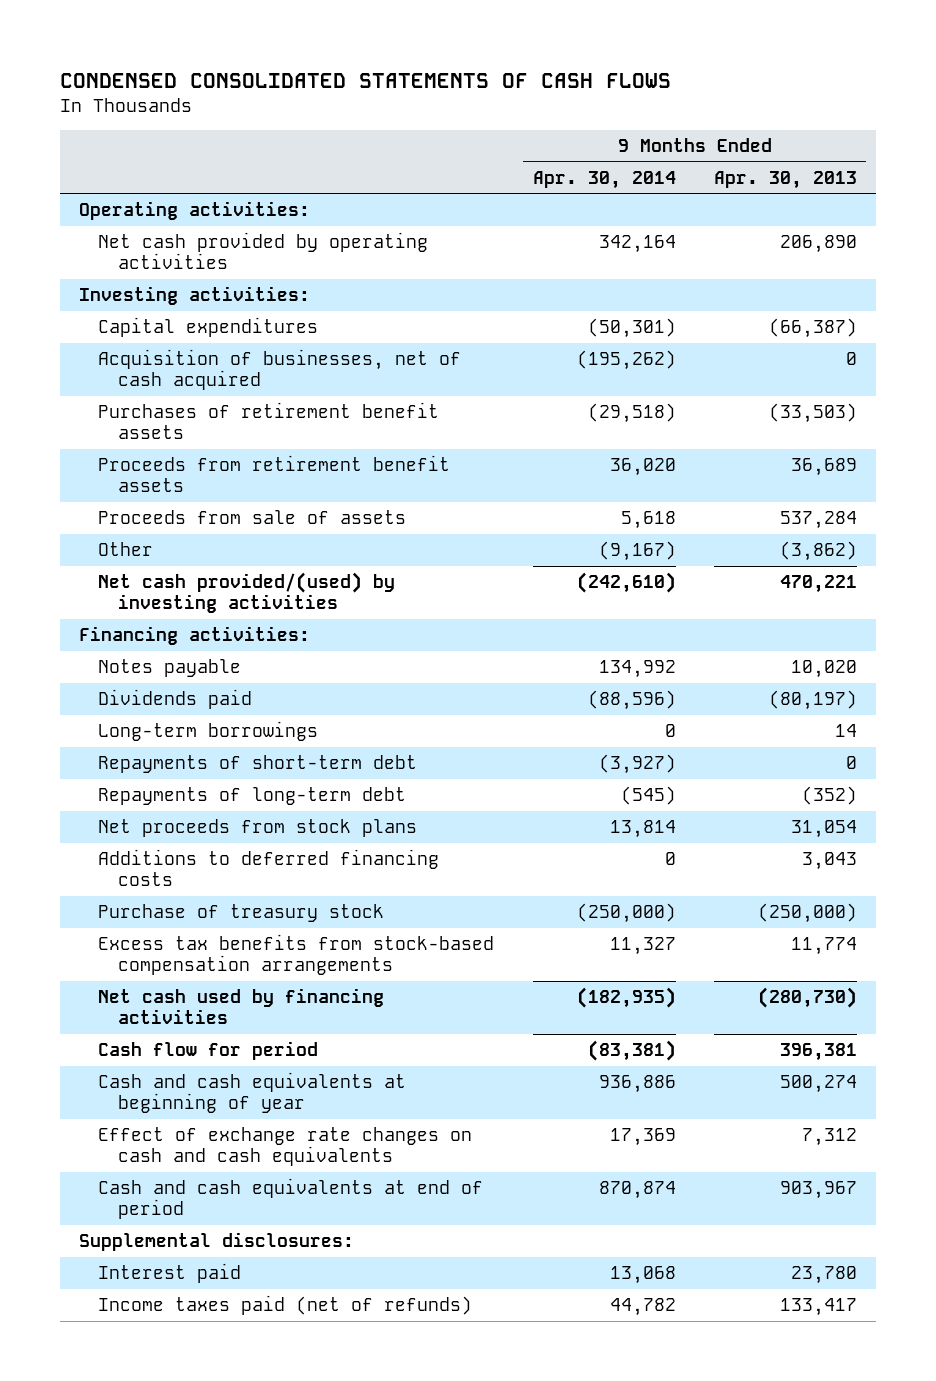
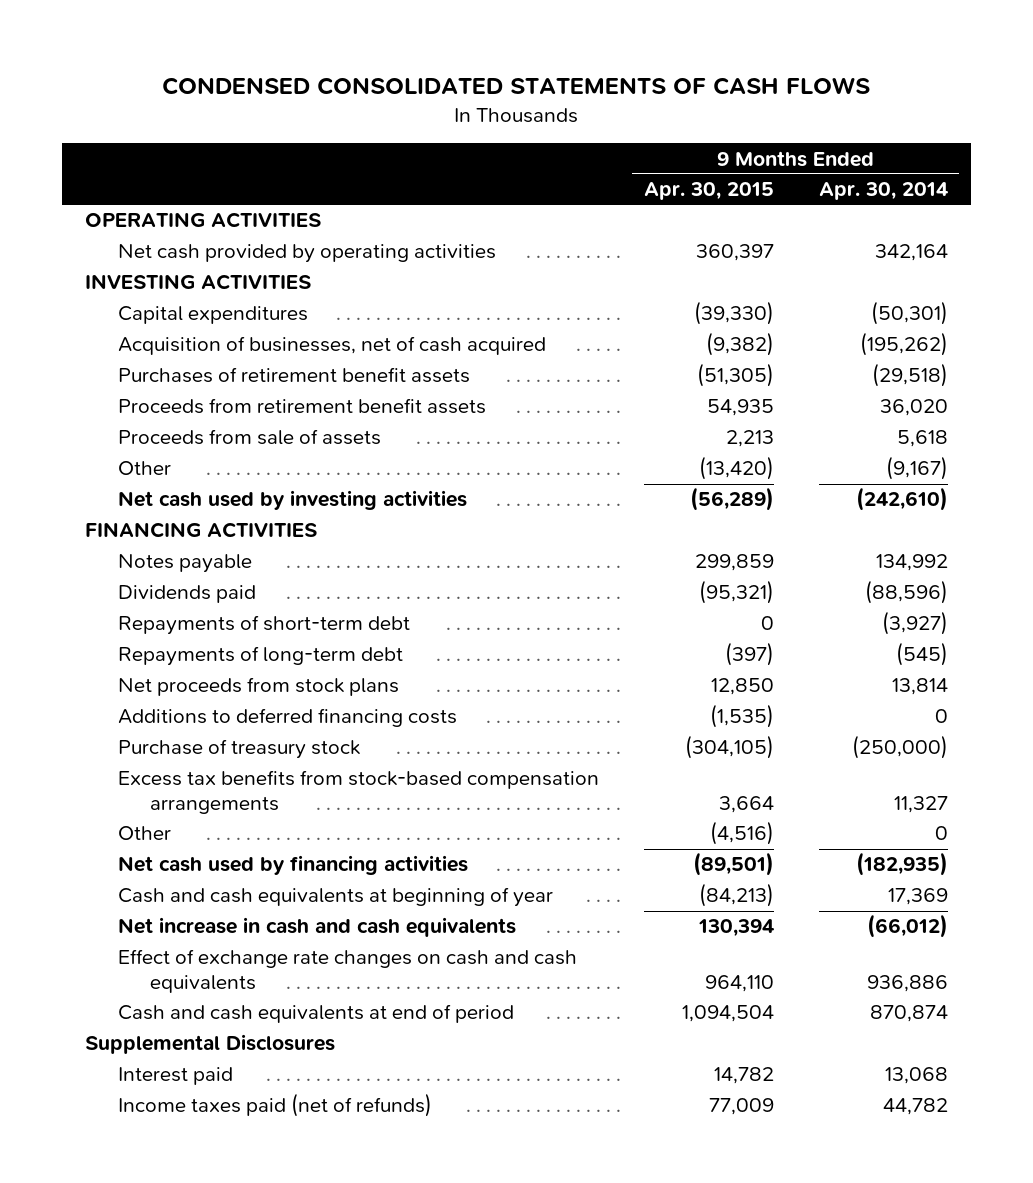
[713,170,857,189] Apr. 30, 2013 -> none
none -> [643,182,774,201] Apr. 30, 2015
[79,201,311,221] Operating activities: -> [84,212,321,229] OPERATING ACTIVITIES
[79,286,311,306] Investing activities: -> [84,274,311,291] INVESTING ACTIVITIES
[98,572,396,614] Net cash provided/(used) by investing activities -> [117,490,467,511] Net cash used by investing activities
[79,626,311,646] Financing activities: -> [84,522,317,539] FINANCING ACTIVITIES
[98,721,319,742] Long-term borrowings -> none
none -> [117,826,171,841] Other
[98,1041,319,1061] Cash flow for period -> none
[598,1075,676,1094] 936,886 -> [887,888,948,906] 17,369
none -> [117,917,516,938] Net increase in cash and cash equivalents
[609,1128,676,1147] 17,369 -> [866,974,948,992] 936,886
[79,1232,355,1252] Supplemental disclosures: -> [84,1034,335,1055] Supplemental Disclosures

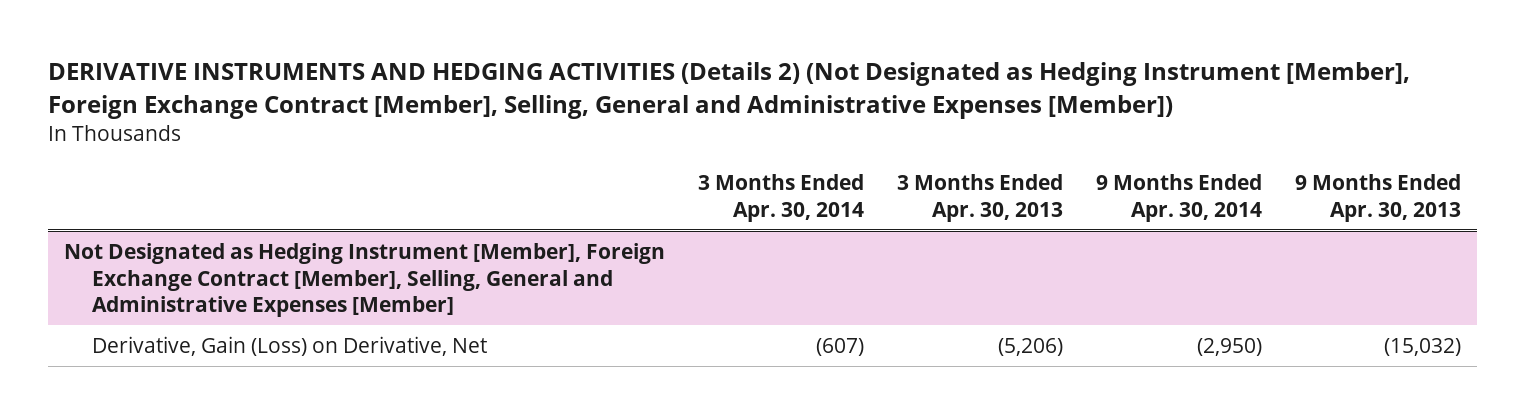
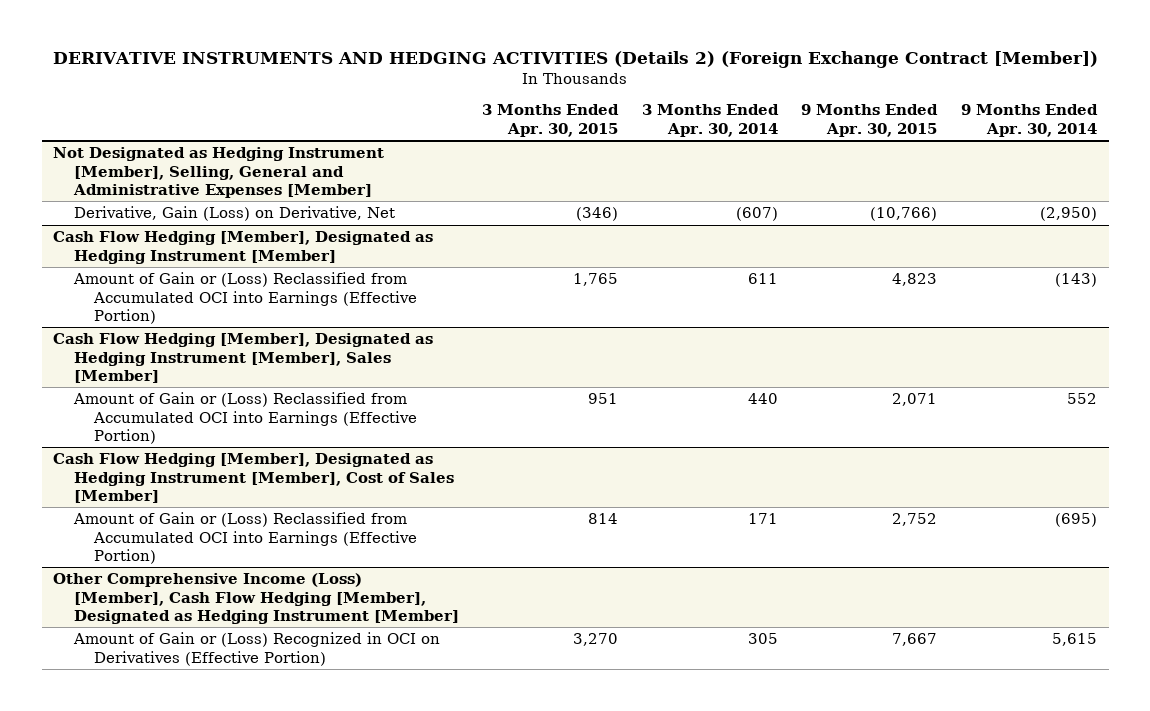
[47,62,1410,119] DERIVATIVE INSTRUMENTS AND HEDGING ACTIVITIES (Details 2) (Not Designated as Hedging Instrument [Member], Foreign Exchange Contract [Member], Selling, General and Administrative Expenses [Member]) -> [53,51,1099,69] DERIVATIVE INSTRUMENTS AND HEDGING ACTIVITIES (Details 2) (Foreign Exchange Contract [Member])
[897,173,1064,222] 3 Months Ended Apr. 30, 2013 -> none
[1294,173,1461,222] 9 Months Ended Apr. 30, 2013 -> none
none -> [482,104,620,137] 3 Months Ended Apr. 30, 2015
none -> [801,104,939,137] 9 Months Ended Apr. 30, 2015
[64,243,666,318] Not Designated as Hedging Instrument [Member], Foreign Exchange Contract [Member], Selling, General and Administrative Expenses [Member] -> [53,147,385,198] Not Designated as Hedging Instrument [Member], Selling, General and Administrative Expenses [Member]
none -> [53,231,434,264] Cash Flow Hedging [Member], Designated as Hedging Instrument [Member]
none -> [72,272,418,324] Amount of Gain or (Loss) Reclassified from Accumulated OCI into Earnings (Effective Portion)
none -> [53,333,434,383] Cash Flow Hedging [Member], Designated as Hedging Instrument [Member], Sales [Member]
none -> [72,392,418,444] Amount of Gain or (Loss) Reclassified from Accumulated OCI into Earnings (Effective Portion)
none -> [53,453,454,503] Cash Flow Hedging [Member], Designated as Hedging Instrument [Member], Cost of Sales [Member]
none -> [72,512,418,564] Amount of Gain or (Loss) Reclassified from Accumulated OCI into Earnings (Effective Portion)
none -> [53,573,459,624] Other Comprehensive Income (Loss) [Member], Cash Flow Hedging [Member], Designated as Hedging Instrument [Member]
none -> [72,632,440,666] Amount of Gain or (Loss) Recognized in OCI on Derivatives (Effective Portion)

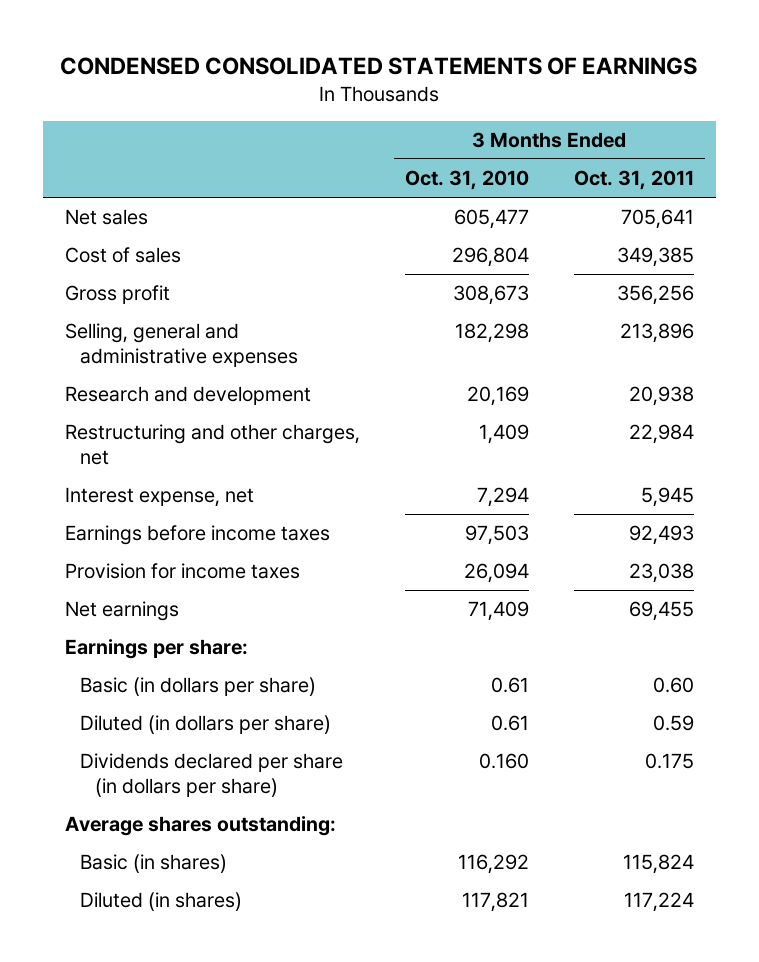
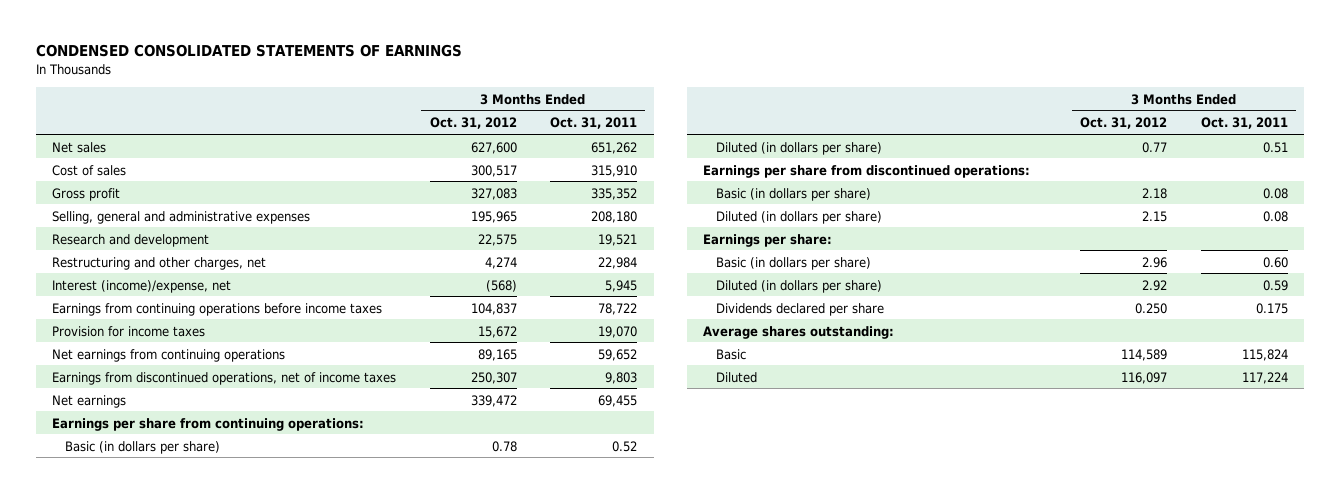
[404,170,529,191] Oct. 31, 2010 -> none
none -> [429,117,517,130] Oct. 31, 2012
[620,209,694,230] 705,641 -> [590,141,637,154] 651,262
[616,247,694,268] 349,385 -> [590,164,637,177] 315,910
[616,285,694,306] 356,256 -> [590,187,637,200] 335,352
[619,323,694,344] 213,896 -> [590,210,637,223] 208,180
[628,386,694,407] 20,938 -> [597,233,637,246] 19,521
[64,487,254,508] Interest expense, net -> [52,279,232,293] Interest (income)/expense, net
[64,525,330,546] Earnings before income taxes -> [52,302,383,316] Earnings from continuing operations before income taxes
[628,525,694,546] 92,493 -> [597,302,637,315] 78,722
[628,563,694,584] 23,038 -> [597,325,637,338] 19,070
none -> [52,348,286,362] Net earnings from continuing operations
none -> [52,371,397,385] Earnings from discontinued operations, net of income taxes
none -> [52,417,365,431] Earnings per share from continuing operations:
none -> [65,440,221,454] Basic (in dollars per share)
none -> [716,141,883,155] Diluted (in dollars per share)
none -> [703,164,1031,178] Earnings per share from discontinued operations:
none -> [716,187,872,201] Basic (in dollars per share)
none -> [716,210,883,224] Diluted (in dollars per share)
[79,753,343,798] Dividends declared per share (in dollars per share) -> [716,302,885,316] Dividends declared per share
[79,854,227,874] Basic (in shares) -> [716,348,747,360] Basic
[79,892,242,912] Diluted (in shares) -> [716,371,758,383] Diluted

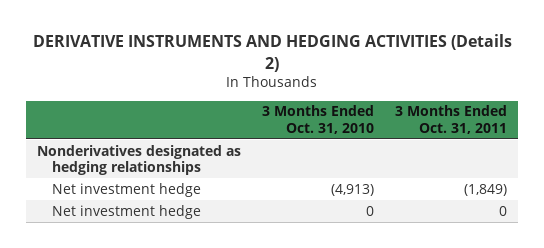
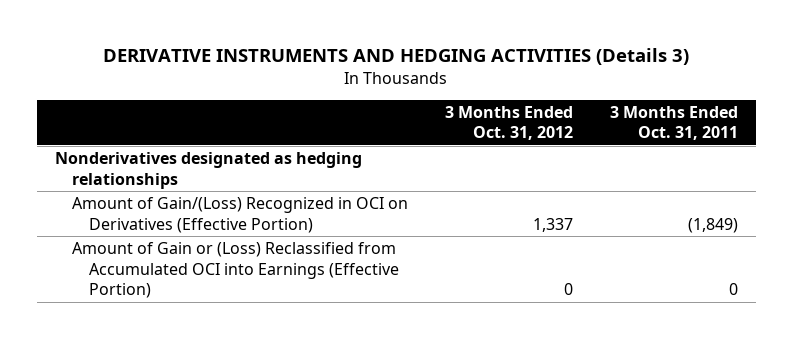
[33,34,513,72] DERIVATIVE INSTRUMENTS AND HEDGING ACTIVITIES (Details 2) -> [103,47,690,65] DERIVATIVE INSTRUMENTS AND HEDGING ACTIVITIES (Details 3)
[262,105,375,134] 3 Months Ended Oct. 31, 2010 -> none
none -> [444,105,573,141] 3 Months Ended Oct. 31, 2012
[51,182,201,197] Net investment hedge -> [71,197,408,233] Amount of Gain/(Loss) Recognized in OCI on Derivatives (Effective Portion)
[51,204,201,219] Net investment hedge -> [71,242,399,299] Amount of Gain or (Loss) Reclassified from Accumulated OCI into Earnings (Effective Portion)

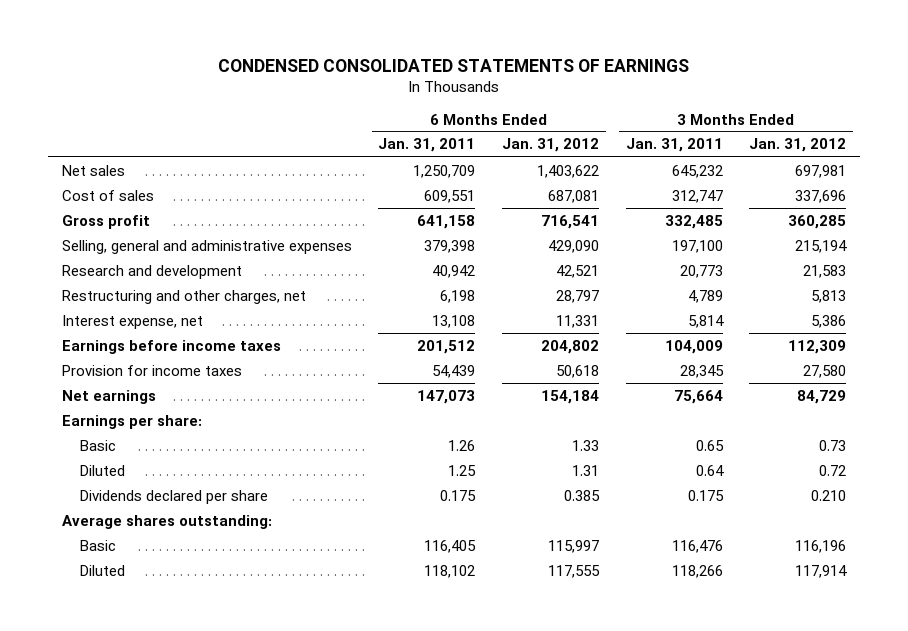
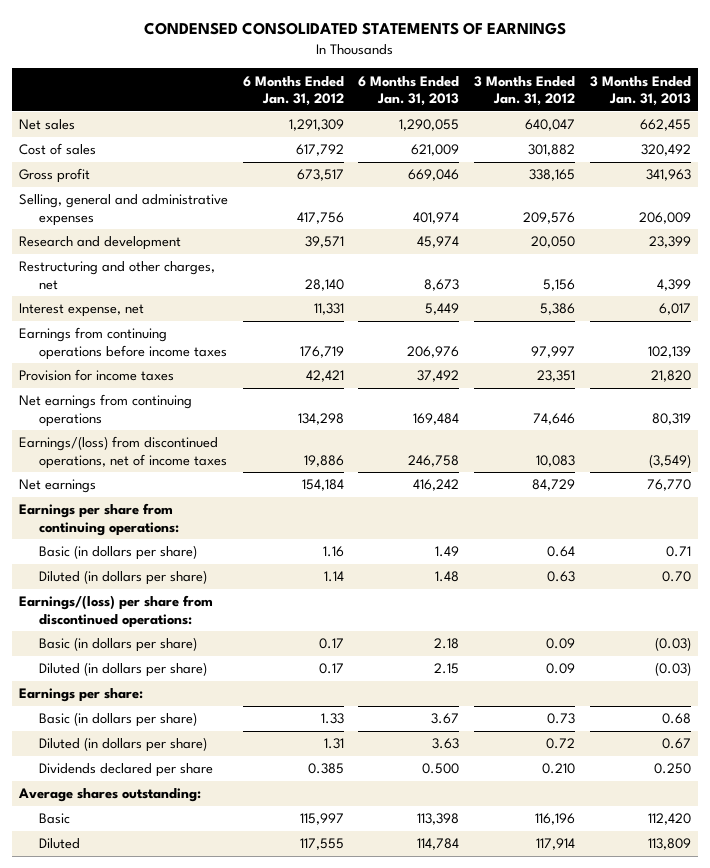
[378,138,476,153] Jan. 31, 2011 -> none
[625,138,723,153] Jan. 31, 2011 -> none
none -> [358,75,460,106] 6 Months Ended Jan. 31, 2013
none -> [589,75,691,106] 3 Months Ended Jan. 31, 2013
[537,164,600,178] 1,403,622 -> [288,119,344,132] 1,291,309
[795,164,847,178] 697,981 -> [525,119,576,132] 640,047
[548,189,600,203] 687,081 -> [295,144,344,157] 617,792
[795,189,847,203] 337,696 -> [528,144,576,157] 301,882
[541,214,600,229] 716,541 -> [296,169,344,182] 673,517
[788,214,847,229] 360,285 -> [529,169,576,182] 338,165
[548,239,600,253] 429,090 -> [296,211,344,224] 417,756
[795,239,848,253] 215,194 -> [523,211,576,224] 209,576
[556,264,600,278] 42,521 -> [304,236,344,249] 39,571
[803,264,847,278] 21,583 -> [531,236,576,249] 20,050
[556,289,600,303] 28,797 -> [304,278,344,291] 28,140
[811,289,847,303] 5,813 -> [543,278,576,291] 5,156
[61,339,281,354] Earnings before income taxes -> [19,327,227,360] Earnings from continuing operations before income taxes
[541,339,600,354] 204,802 -> [299,345,344,358] 176,719
[788,339,847,354] 112,309 -> [531,345,576,358] 97,997
[556,364,600,378] 50,618 -> [305,370,344,383] 42,421
[803,364,847,378] 27,580 -> [537,370,576,383] 23,351
none -> [19,394,193,427] Net earnings from continuing operations
none -> [19,436,227,469] Earnings/(loss) from discontinued operations, net of income taxes
none -> [19,503,179,536] Earnings per share from continuing operations:
none -> [38,545,197,561] Basic (in dollars per share)
none -> [38,570,207,586] Diluted (in dollars per share)
none -> [19,595,214,628] Earnings/(loss) per share from discontinued operations:
none -> [38,637,197,653] Basic (in dollars per share)
none -> [38,662,207,678] Diluted (in dollars per share)
[80,439,117,451] Basic -> [38,712,197,728] Basic (in dollars per share)
[80,464,126,476] Diluted -> [38,737,207,753] Diluted (in dollars per share)

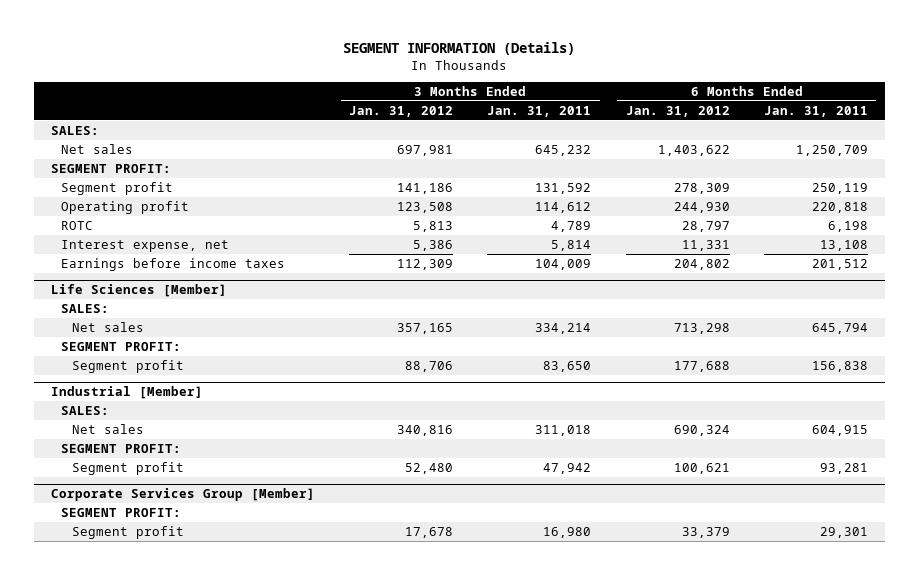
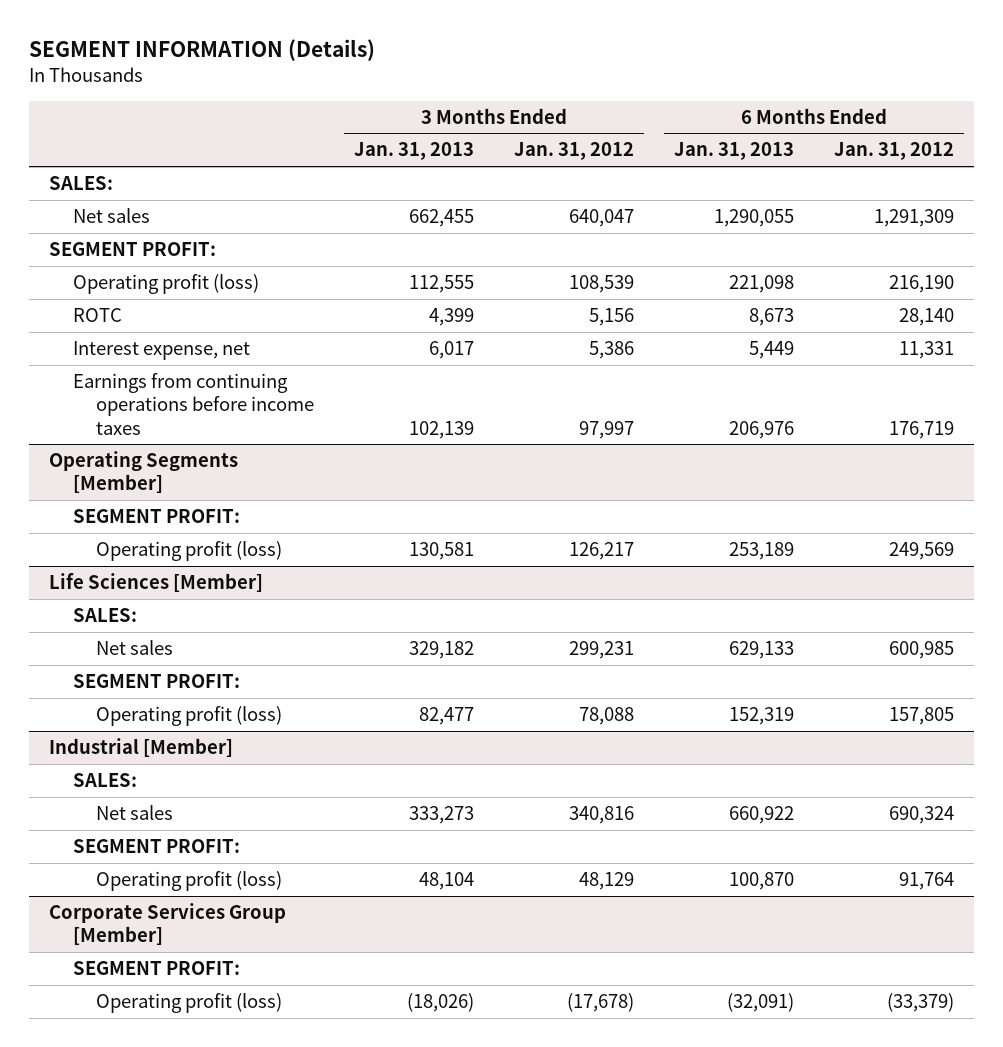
[487,105,592,117] Jan. 31, 2011 -> none
[763,105,868,117] Jan. 31, 2011 -> none
none -> [354,142,475,161] Jan. 31, 2013
none -> [674,142,795,161] Jan. 31, 2013
[397,144,454,156] 697,981 -> [569,209,635,228] 640,047
[657,144,730,156] 1,403,622 -> [873,209,954,228] 1,291,309
[61,200,190,214] Operating profit -> none
[61,181,174,195] Segment profit -> [72,274,259,295] Operating profit (loss)
[397,182,454,194] 141,186 -> [569,275,635,294] 108,539
[673,182,730,194] 278,309 -> [888,275,954,294] 216,190
[413,220,454,232] 5,813 -> [589,308,635,327] 5,156
[681,220,730,232] 28,797 -> [898,308,954,327] 28,140
[61,257,286,271] Earnings before income taxes -> [72,373,315,435] Earnings from continuing operations before income taxes
[397,258,454,270] 112,309 -> [579,420,635,439] 97,997
[673,258,730,270] 204,802 -> [888,420,954,439] 176,719
none -> [48,451,238,494] Operating Segments [Member]
none -> [72,509,240,524] SEGMENT PROFIT:
none -> [96,541,283,562] Operating profit (loss)
[397,322,454,334] 357,165 -> [569,641,635,660] 299,231
[673,322,730,334] 713,298 -> [888,641,954,660] 600,985
[71,359,184,373] Segment profit -> [96,706,283,727] Operating profit (loss)
[405,360,454,372] 88,706 -> [579,707,635,726] 78,088
[673,360,730,372] 177,688 -> [888,707,954,726] 157,805
[71,461,184,475] Segment profit -> [96,871,283,892] Operating profit (loss)
[405,462,454,474] 52,480 -> [579,872,635,891] 48,129
[673,462,730,474] 100,621 -> [898,872,954,891] 91,764
[71,525,184,539] Segment profit -> [96,993,283,1014] Operating profit (loss)
[405,526,454,538] 17,678 -> [567,993,635,1013] (17,678)
[681,526,730,538] 33,379 -> [886,993,954,1013] (33,379)

